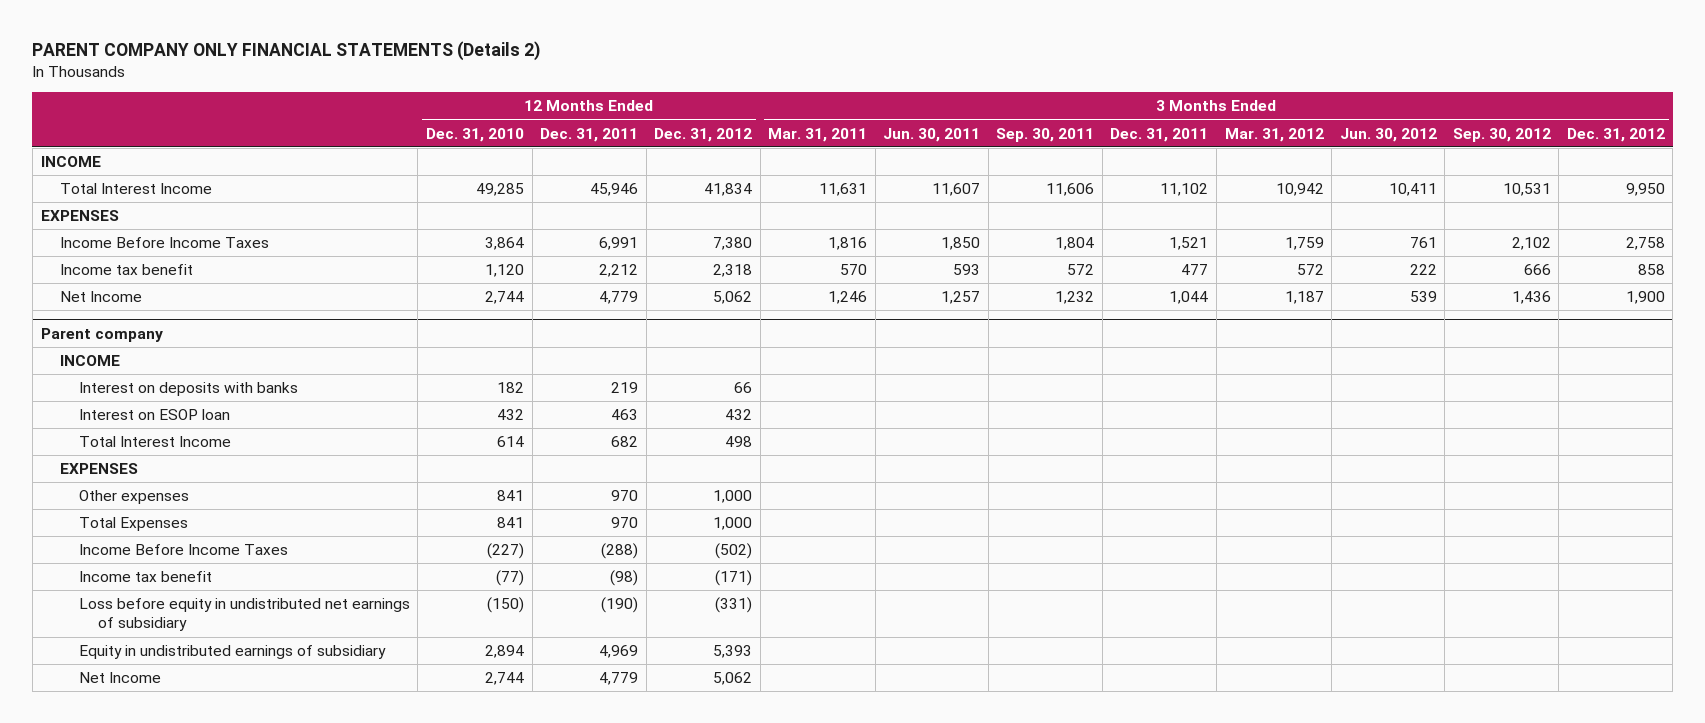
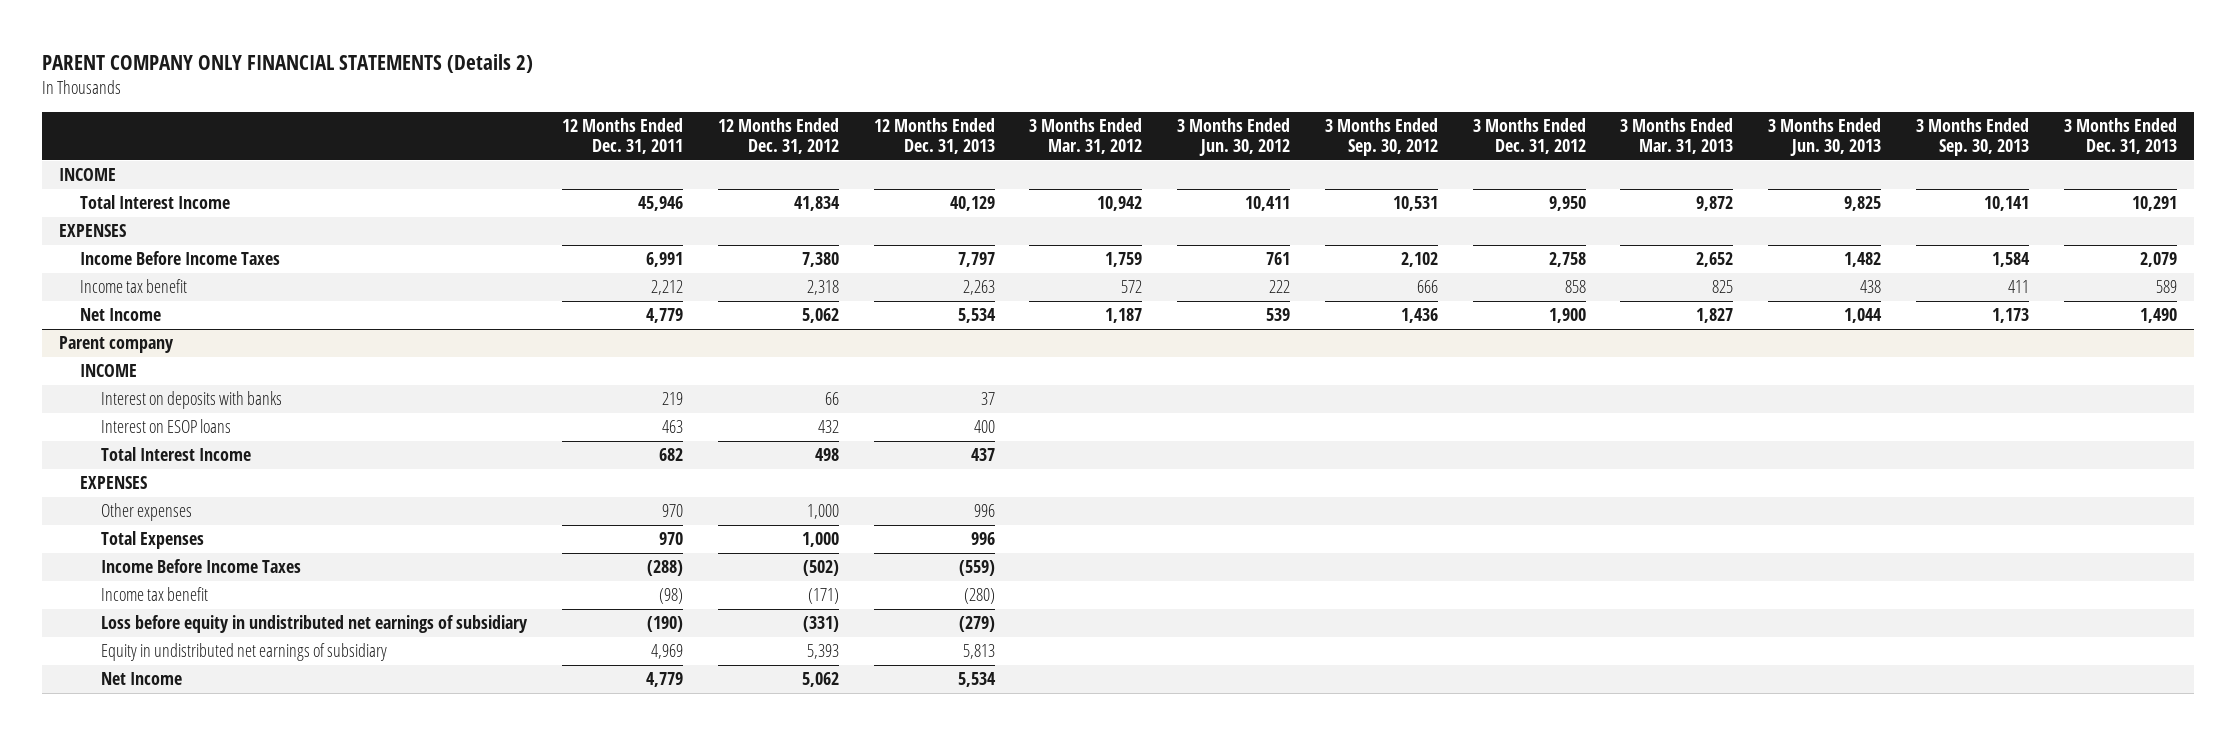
[425,127,524,142] Dec. 31, 2010 -> none
[768,127,868,142] Mar. 31, 2011 -> none
[883,127,981,142] Jun. 30, 2011 -> none
[996,127,1095,142] Sep. 30, 2011 -> none
[1110,127,1209,142] Dec. 31, 2011 -> none
none -> [873,117,995,155] 12 Months Ended Dec. 31, 2013
none -> [1620,117,1734,155] 3 Months Ended Mar. 31, 2013
none -> [1768,117,1882,157] 3 Months Ended Jun. 30, 2013
none -> [1915,117,2029,157] 3 Months Ended Sep. 30, 2013
none -> [2063,117,2177,155] 3 Months Ended Dec. 31, 2013
[78,409,230,421] Interest on ESOP loan -> [101,419,232,434] Interest on ESOP loans
[78,645,386,660] Equity in undistributed earnings of subsidiary -> [101,643,388,662] Equity in undistributed net earnings of subsidiary

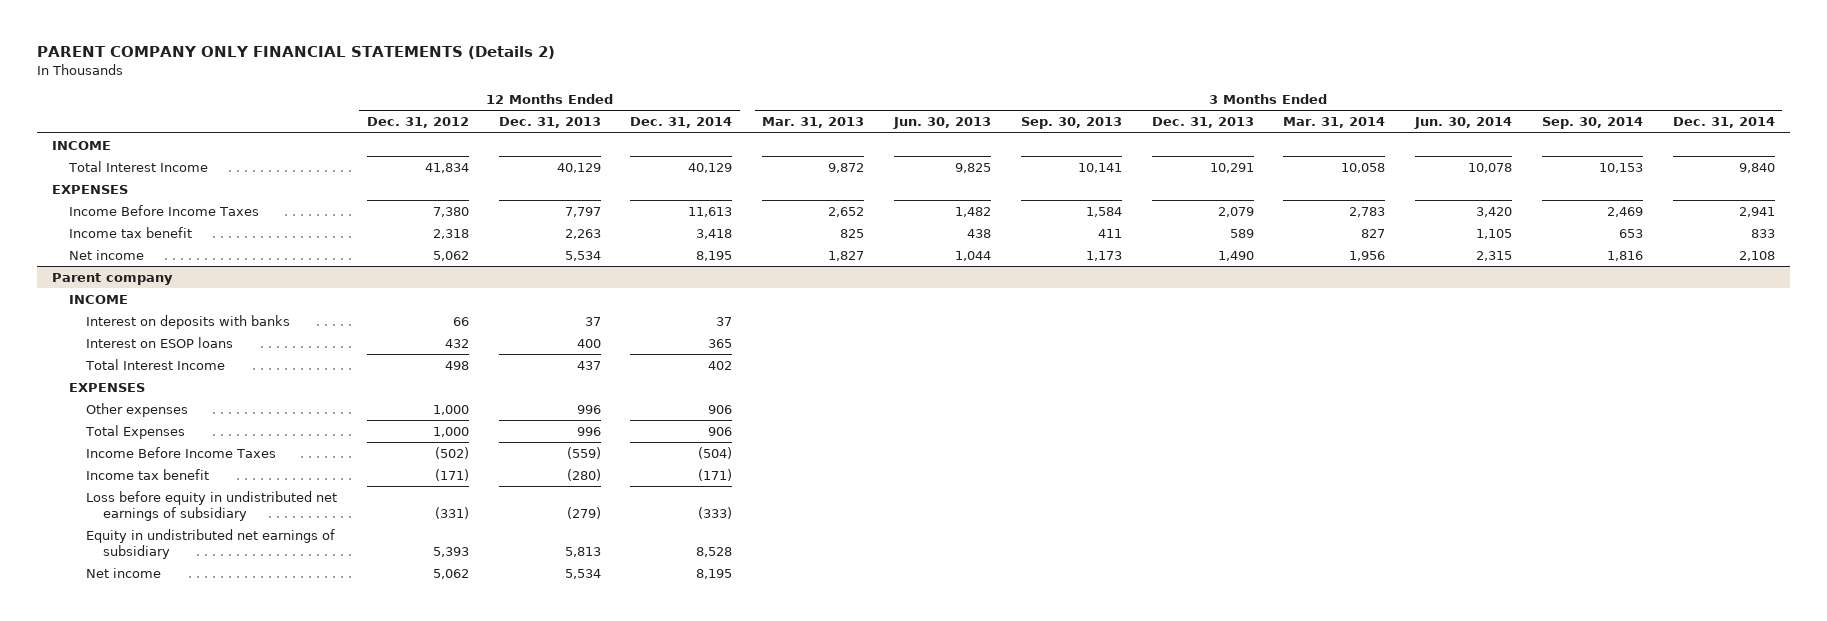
[562,117,684,155] 12 Months Ended Dec. 31, 2011 -> none
[1029,117,1143,155] 3 Months Ended Mar. 31, 2012 -> none
[1177,117,1291,157] 3 Months Ended Jun. 30, 2012 -> none
[1324,117,1438,157] 3 Months Ended Sep. 30, 2012 -> none
[1472,117,1586,155] 3 Months Ended Dec. 31, 2012 -> none
none -> [630,117,733,129] Dec. 31, 2014
none -> [1283,117,1386,129] Mar. 31, 2014
none -> [1414,117,1513,130] Jun. 30, 2014
none -> [1541,117,1643,130] Sep. 30, 2014
none -> [1672,117,1775,129] Dec. 31, 2014
[80,308,162,322] Net Income -> [68,249,144,260] Net income
[101,672,183,686] Net Income -> [85,567,161,578] Net income

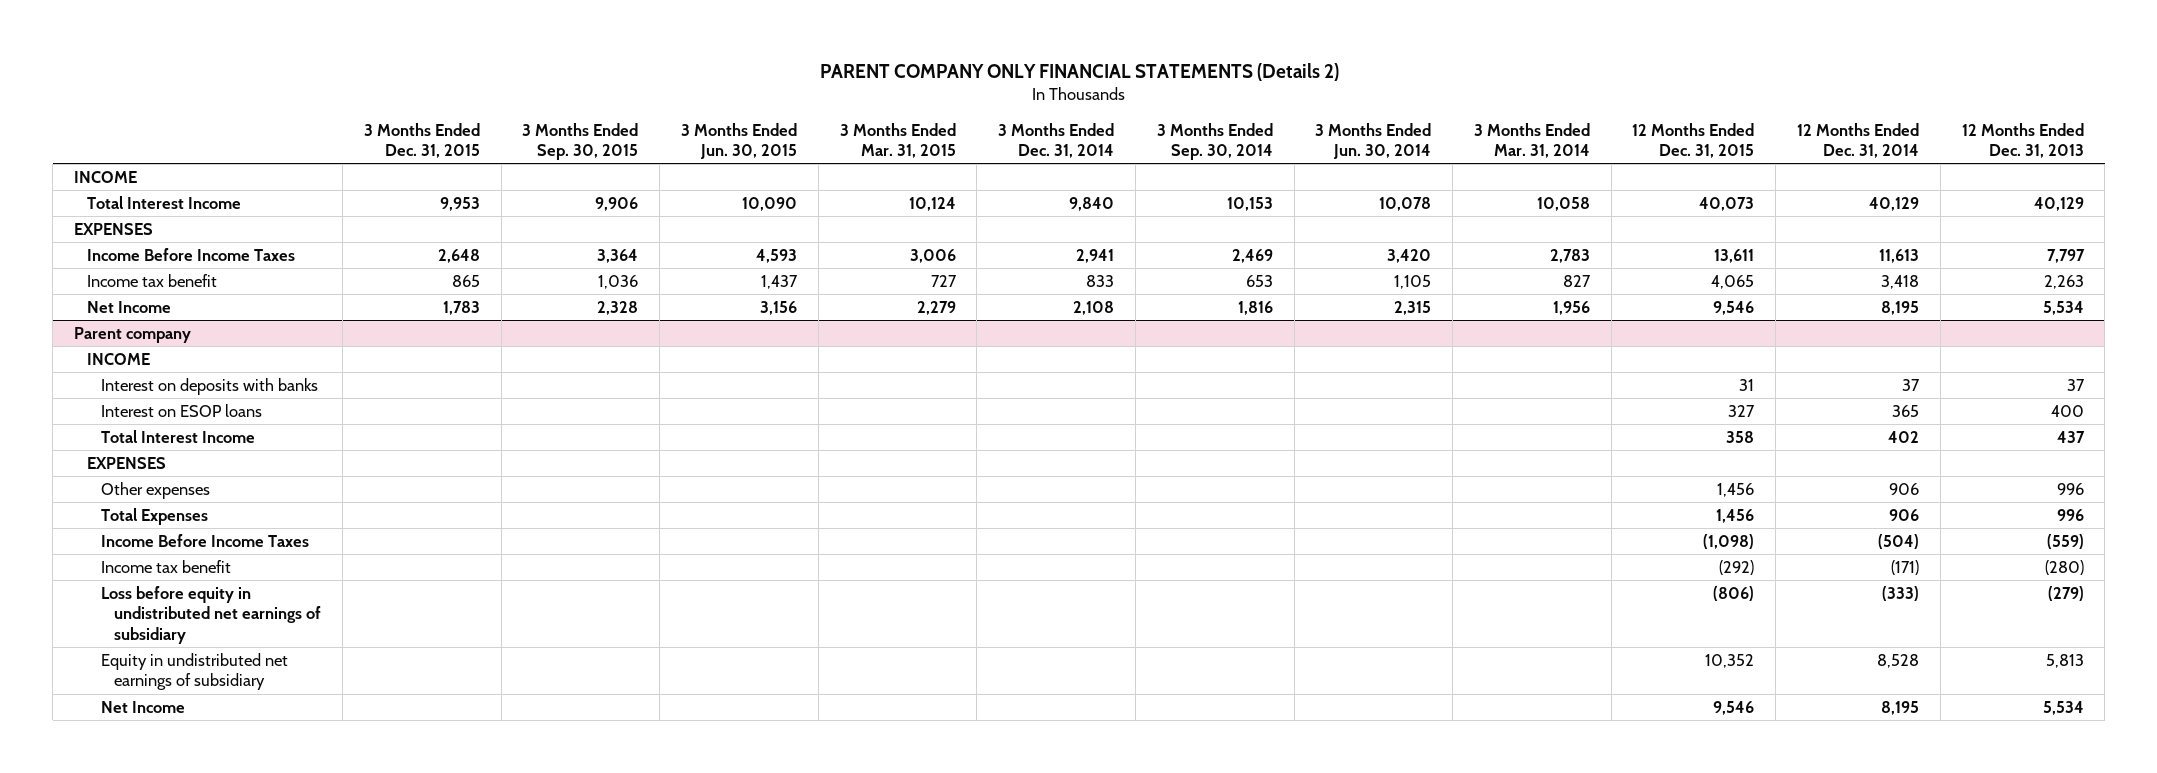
[366,117,469,129] Dec. 31, 2012 -> none
[762,117,865,129] Mar. 31, 2013 -> none
[892,117,991,130] Jun. 30, 2013 -> none
[1020,117,1122,130] Sep. 30, 2013 -> none
[1151,117,1254,129] Dec. 31, 2013 -> none
none -> [363,122,480,159] 3 Months Ended Dec. 31, 2015
none -> [522,122,639,161] 3 Months Ended Sep. 30, 2015
none -> [680,122,797,160] 3 Months Ended Jun. 30, 2015
none -> [839,122,956,159] 3 Months Ended Mar. 31, 2015
none -> [1632,122,1755,159] 12 Months Ended Dec. 31, 2015
[68,249,144,260] Net income -> [87,300,172,313] Net Income
[85,567,161,578] Net income -> [100,700,185,713] Net Income

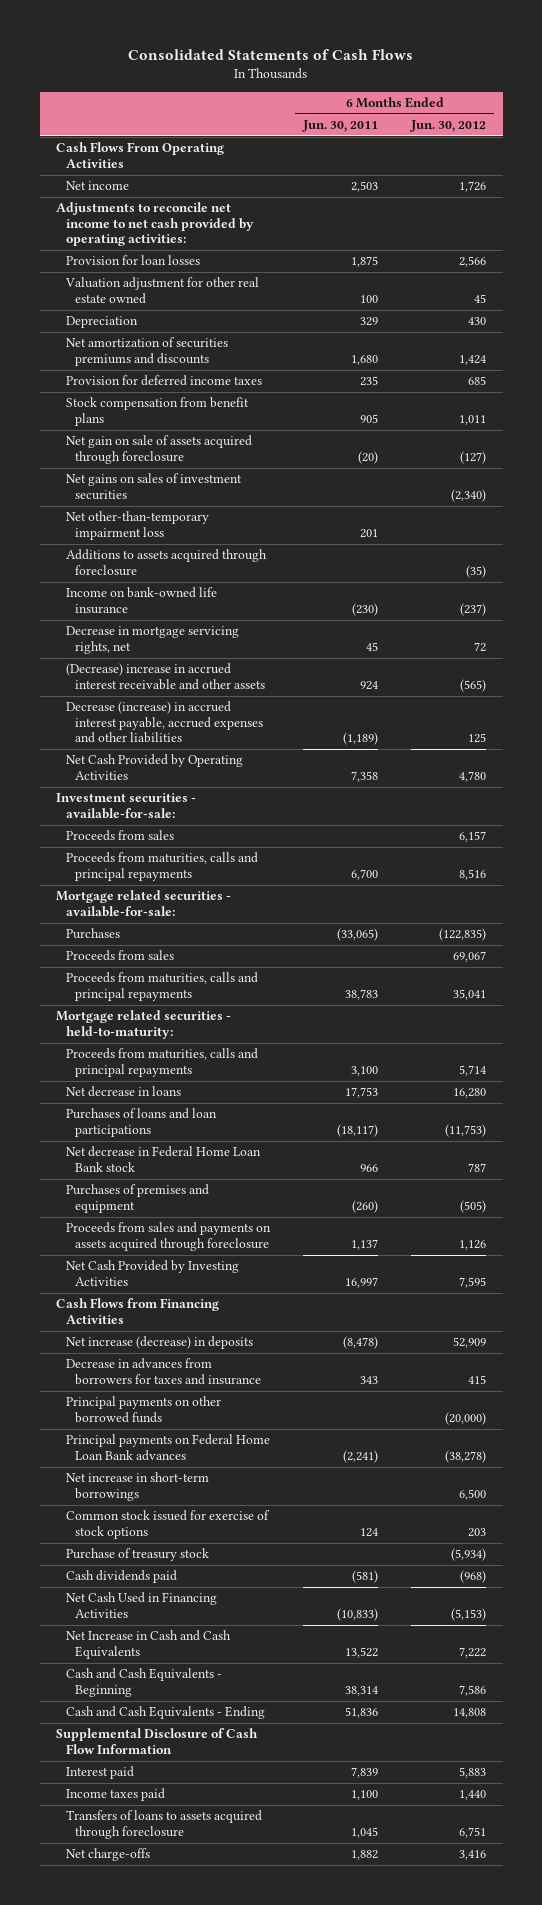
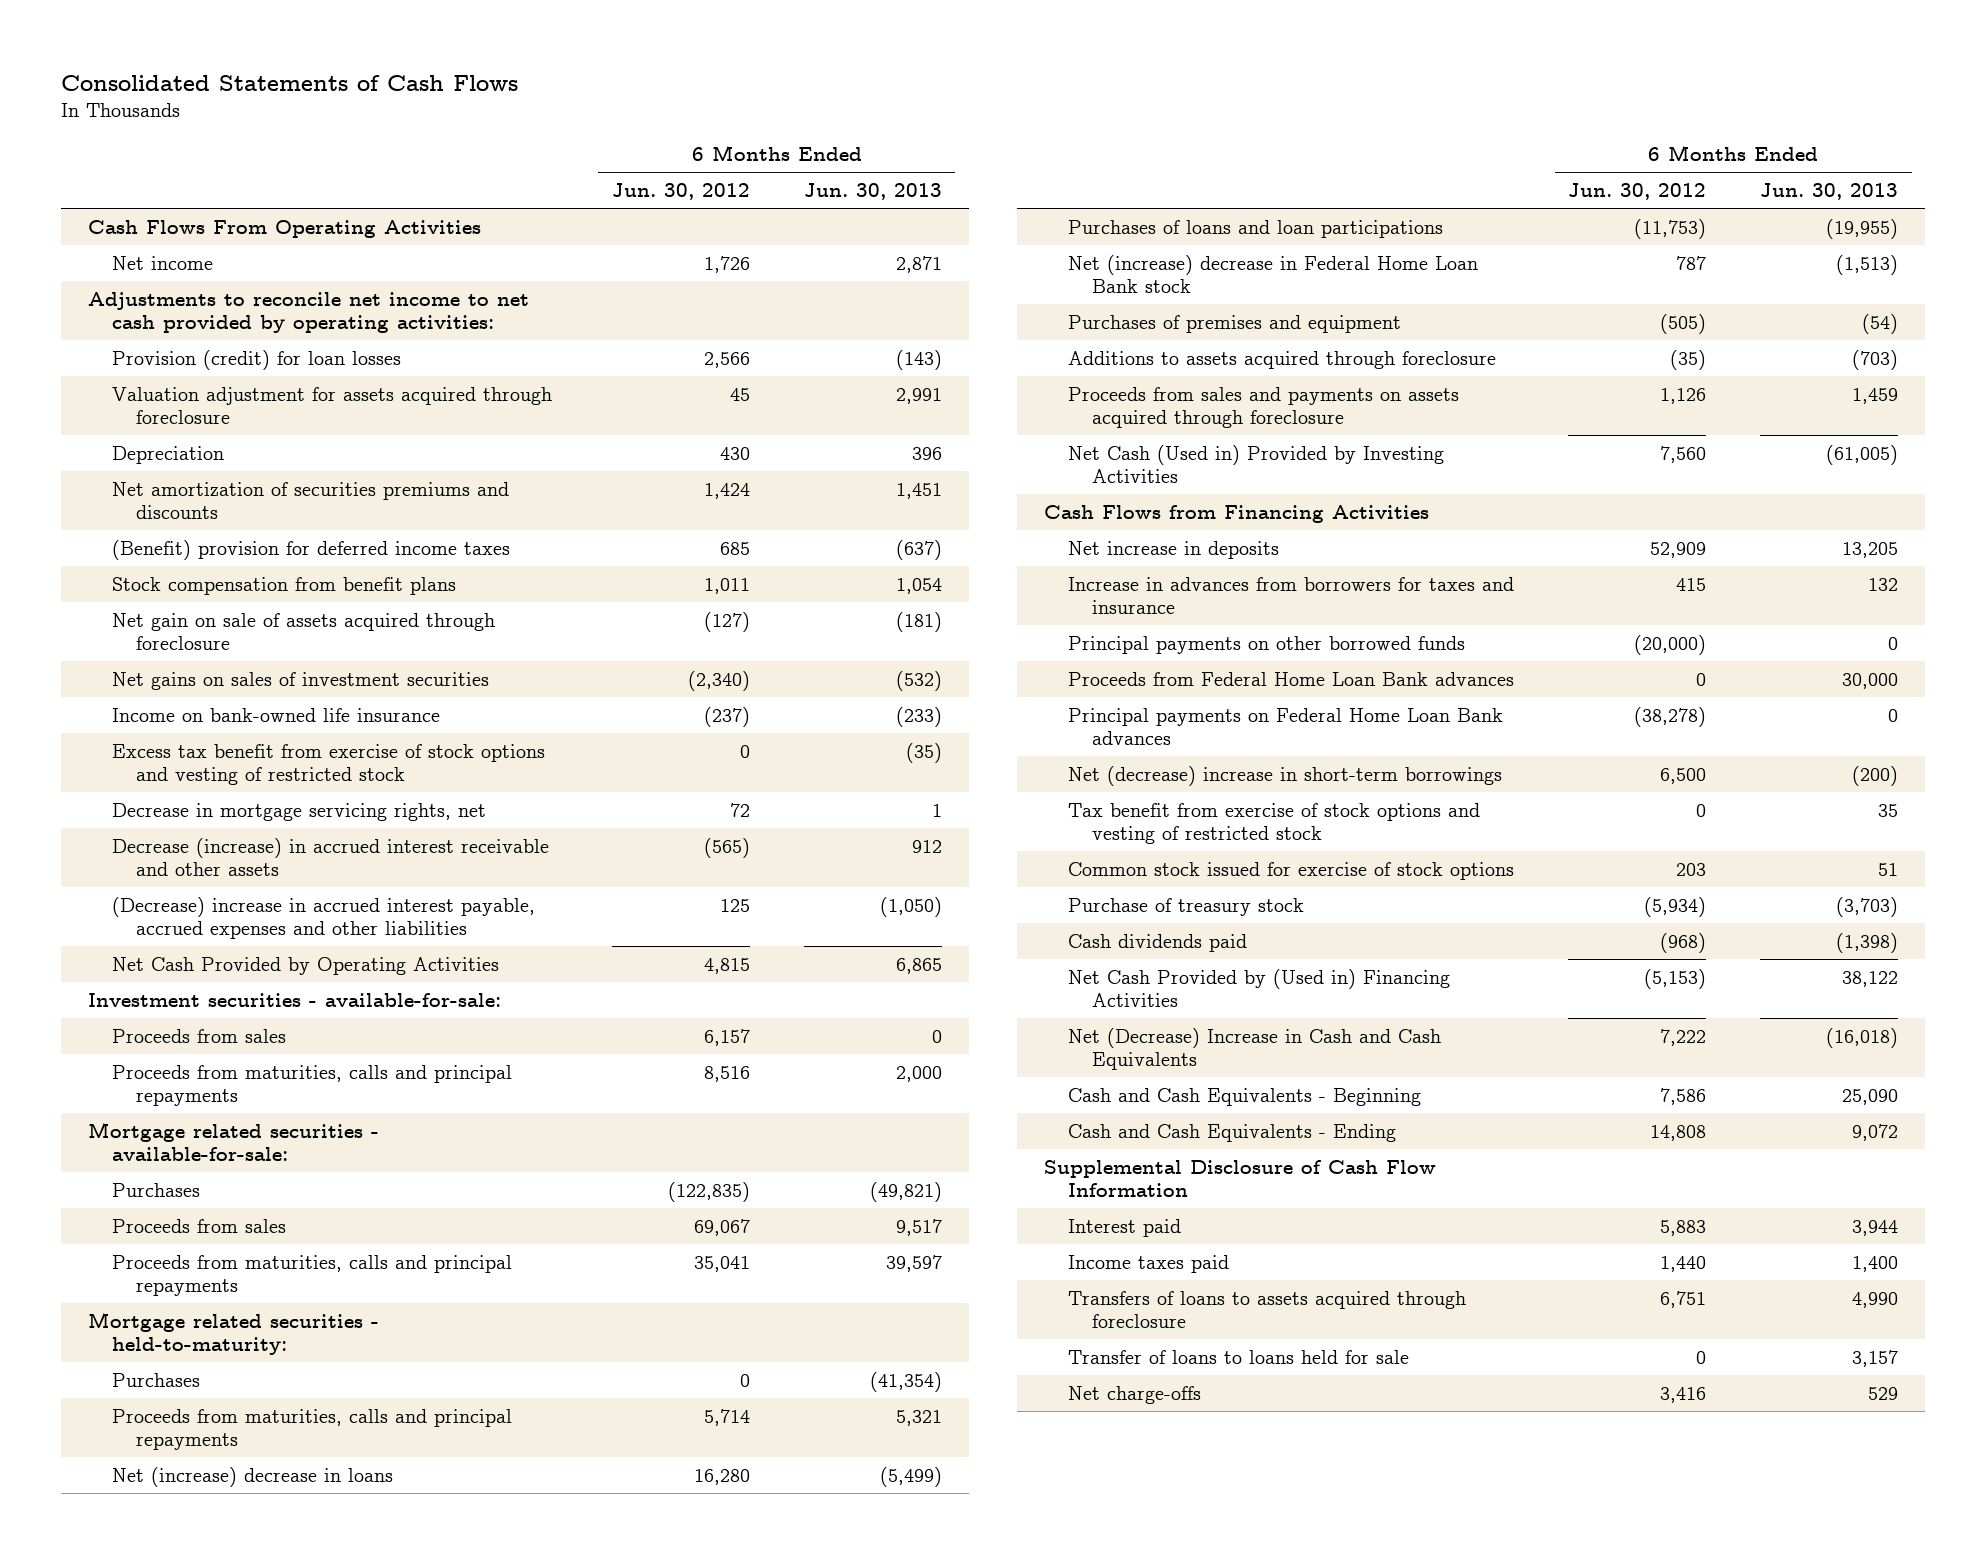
[301,119,378,132] Jun. 30, 2011 -> none
none -> [803,183,942,201] Jun. 30, 2013
[64,277,259,304] Valuation adjustment for other real estate owned -> none
[65,255,200,266] Provision for loan losses -> [111,349,401,370] Provision (credit) for loan losses
none -> [111,386,552,424] Valuation adjustment for assets acquired through foreclosure
[65,375,262,387] Provision for deferred income taxes -> [111,539,510,560] (Benefit) provision for deferred income taxes
[65,511,209,540] Net other-than-temporary impairment loss -> none
none -> [111,743,545,785] Excess tax benefit from exercise of stock options and vesting of restricted stock
[65,663,266,690] (Decrease) increase in accrued interest receivable and other assets -> [111,837,549,876] Decrease (increase) in accrued interest receivable and other assets
[65,701,264,744] Decrease (increase) in accrued interest payable, accrued expenses and other liabilities -> [111,896,535,939] (Decrease) increase in accrued interest payable, accrued expenses and other liabilities
[459,770,487,782] 4,780 -> [703,957,750,974] 4,815
none -> [111,1372,200,1387] Purchases
[65,1086,181,1098] Net decrease in loans -> [111,1466,393,1487] Net (increase) decrease in loans
[65,1146,261,1172] Net decrease in Federal Home Loan Bank stock -> [1068,254,1479,293] Net (increase) decrease in Federal Home Loan Bank stock
[65,549,267,576] Additions to assets acquired through foreclosure -> [1068,350,1497,369] Additions to assets acquired through foreclosure
[65,1260,239,1286] Net Cash Provided by Investing Activities -> [1068,444,1445,483] Net Cash (Used in) Provided by Investing Activities
[459,1276,487,1288] 7,595 -> [1660,445,1707,463] 7,560
[65,1336,253,1350] Net increase (decrease) in deposits -> [1068,540,1280,559] Net increase in deposits
[65,1358,262,1385] Decrease in advances from borrowers for taxes and insurance -> [1068,576,1515,614] Increase in advances from borrowers for taxes and insurance
none -> [1068,671,1515,686] Proceeds from Federal Home Loan Bank advances
[65,1472,209,1501] Net increase in short-term borrowings -> [1068,765,1503,786] Net (decrease) increase in short-term borrowings
none -> [1068,802,1481,844] Tax benefit from exercise of stock options and vesting of restricted stock
[65,1592,217,1618] Net Cash Used in Financing Activities -> [1068,968,1451,1007] Net Cash Provided by (Used in) Financing Activities
[65,1630,231,1659] Net Increase in Cash and Cash Equivalents -> [1068,1027,1442,1070] Net (Decrease) Increase in Cash and Cash Equivalents
none -> [1068,1349,1410,1364] Transfer of loans to loans held for sale

